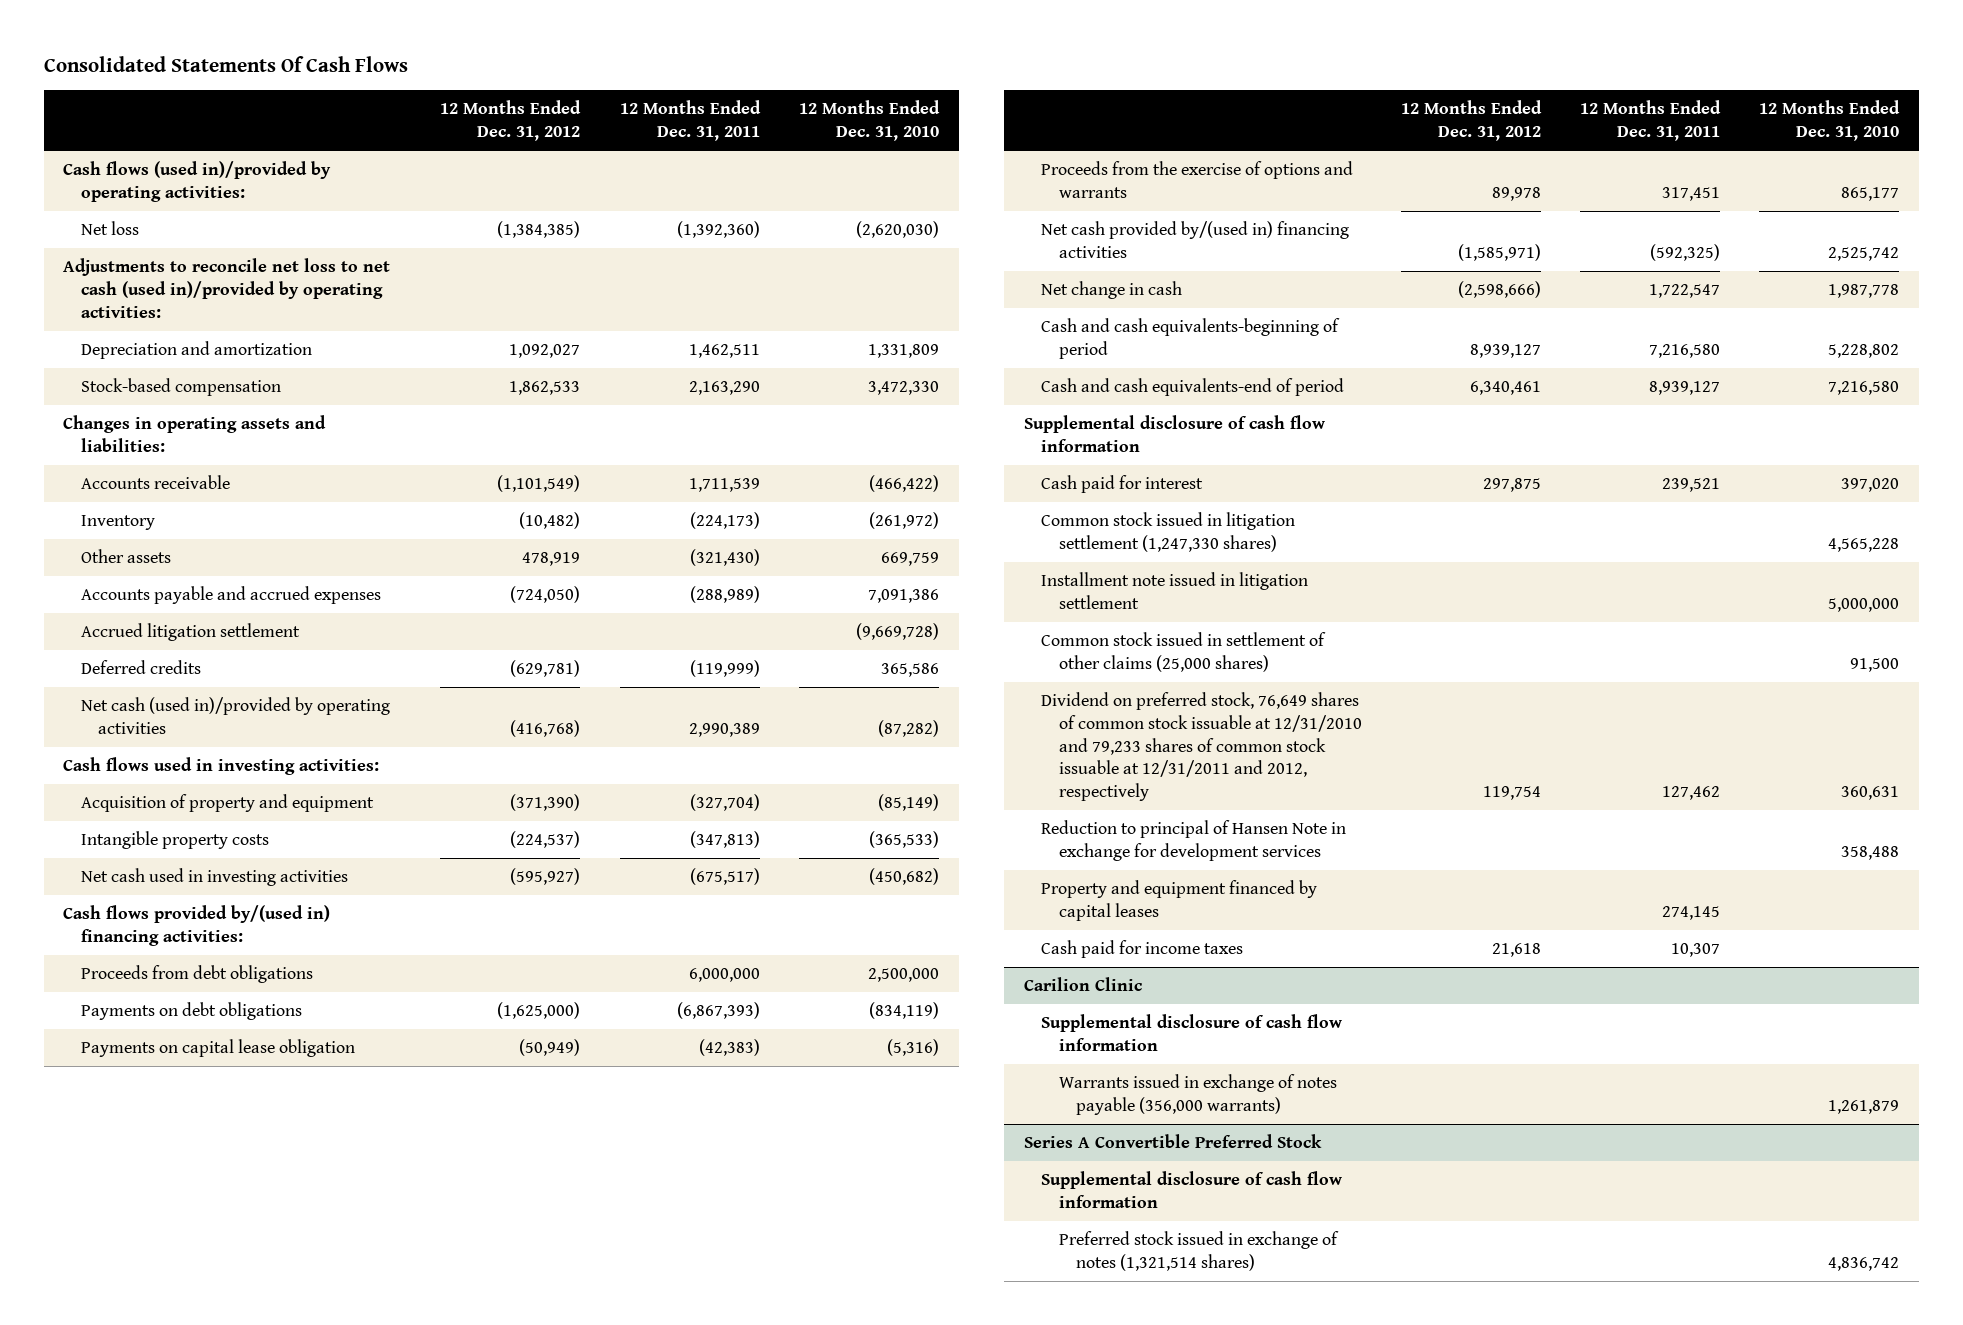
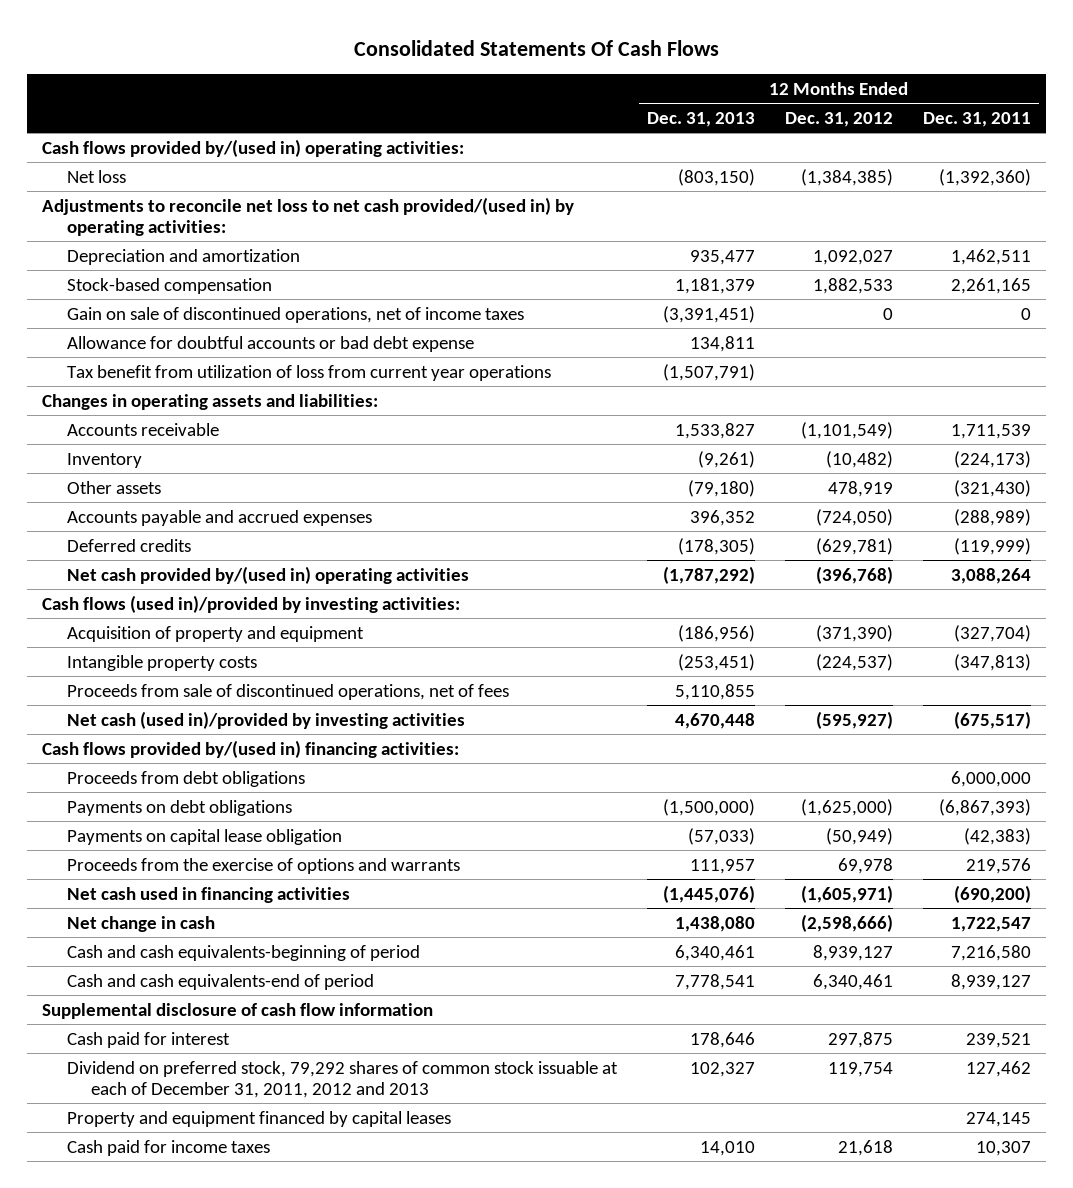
[798,100,940,142] 12 Months Ended Dec. 31, 2010 -> none
none -> [646,111,755,127] Dec. 31, 2013
[63,161,332,202] Cash flows (used in)/provided by operating activities: -> [42,138,465,157] Cash flows provided by/(used in) operating activities:
[63,258,391,318] Adjustments to reconcile net loss to net cash (used in)/provided by operating activities: -> [42,196,575,236] Adjustments to reconcile net loss to net cash provided/(used in) by operating activities:
[509,381,581,396] 1,862,533 -> [812,277,893,294] 1,882,533
[688,381,760,396] 2,163,290 -> [951,277,1032,294] 2,261,165
none -> [66,306,524,323] Gain on sale of discontinued operations, net of income taxes
none -> [66,335,474,352] Allowance for doubtful accounts or bad debt expense
none -> [66,364,551,381] Tax benefit from utilization of loss from current year operations
[80,623,300,642] Accrued litigation settlement -> none
[80,697,390,734] Net cash (used in)/provided by operating activities -> [66,565,469,584] Net cash provided by/(used in) operating activities
[510,719,581,737] (416,768) -> [815,565,893,584] (396,768)
[688,722,760,737] 2,990,389 -> [951,567,1032,584] 3,088,264
[63,757,380,776] Cash flows used in investing activities: -> [42,594,461,613] Cash flows (used in)/provided by investing activities:
none -> [66,683,509,700] Proceeds from sale of discontinued operations, net of fees
[80,868,348,887] Net cash used in investing activities -> [66,710,465,729] Net cash (used in)/provided by investing activities
[1491,186,1541,201] 89,978 -> [837,857,893,874] 69,978
[1662,186,1721,201] 317,451 -> [966,857,1032,874] 219,576
[1041,221,1350,258] Net cash provided by/(used in) financing activities -> [66,886,350,903] Net cash used in financing activities
[1457,243,1541,261] (1,585,971) -> [800,884,893,903] (1,605,971)
[1650,243,1721,261] (592,325) -> [954,884,1032,903] (690,200)
[1041,512,1296,552] Common stock issued in litigation settlement (1,247,330 shares) -> none
[1041,572,1309,609] Installment note issued in litigation settlement -> none
[1041,632,1327,672] Common stock issued in settlement of other claims (25,000 shares) -> none
[1041,820,1347,861] Reduction to principal of Hansen Note in exchange for development services -> none
[1041,692,1362,802] Dividend on preferred stock, 76,649 shares of common stock issuable at 12/31/2010 and 79,233 shares of common stock issuable at 12/31/2011 and 2012, respectively -> [66,1060,618,1098] Dividend on preferred stock, 79,292 shares of common stock issuable at each of December 31, 2011, 2012 and 2013
[1023,977,1142,992] Carilion Clinic -> none
[1041,1014,1343,1051] Supplemental disclosure of cash flow information -> none
[1058,1074,1337,1115] Warrants issued in exchange of notes payable (356,000 warrants) -> none
[1023,1134,1322,1149] Series A Convertible Preferred Stock -> none
[1041,1171,1343,1208] Supplemental disclosure of cash flow information -> none
[1058,1231,1339,1271] Preferred stock issued in exchange of notes (1,321,514 shares) -> none

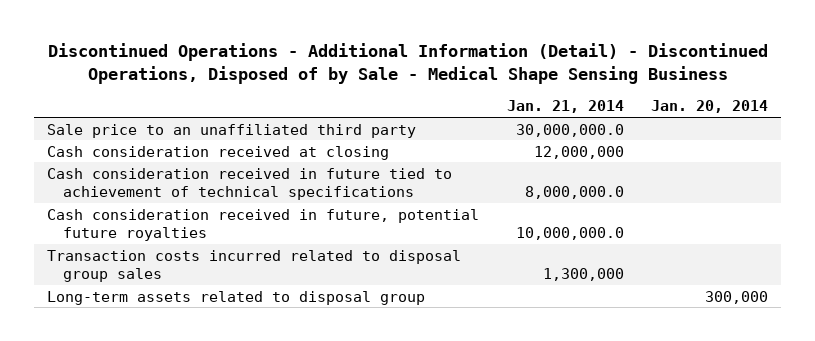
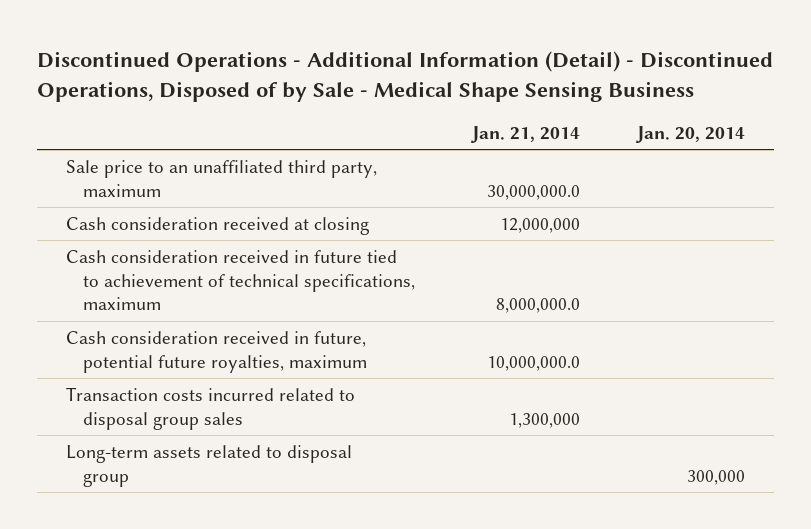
[47,123,417,138] Sale price to an unaffiliated third party -> [65,159,377,197] Sale price to an unaffiliated third party, maximum
[47,167,453,200] Cash consideration received in future tied to achievement of technical specifications -> [65,249,416,311] Cash consideration received in future tied to achievement of technical specifications, maximum
[47,208,480,241] Cash consideration received in future, potential future royalties -> [65,330,368,373] Cash consideration received in future, potential future royalties, maximum

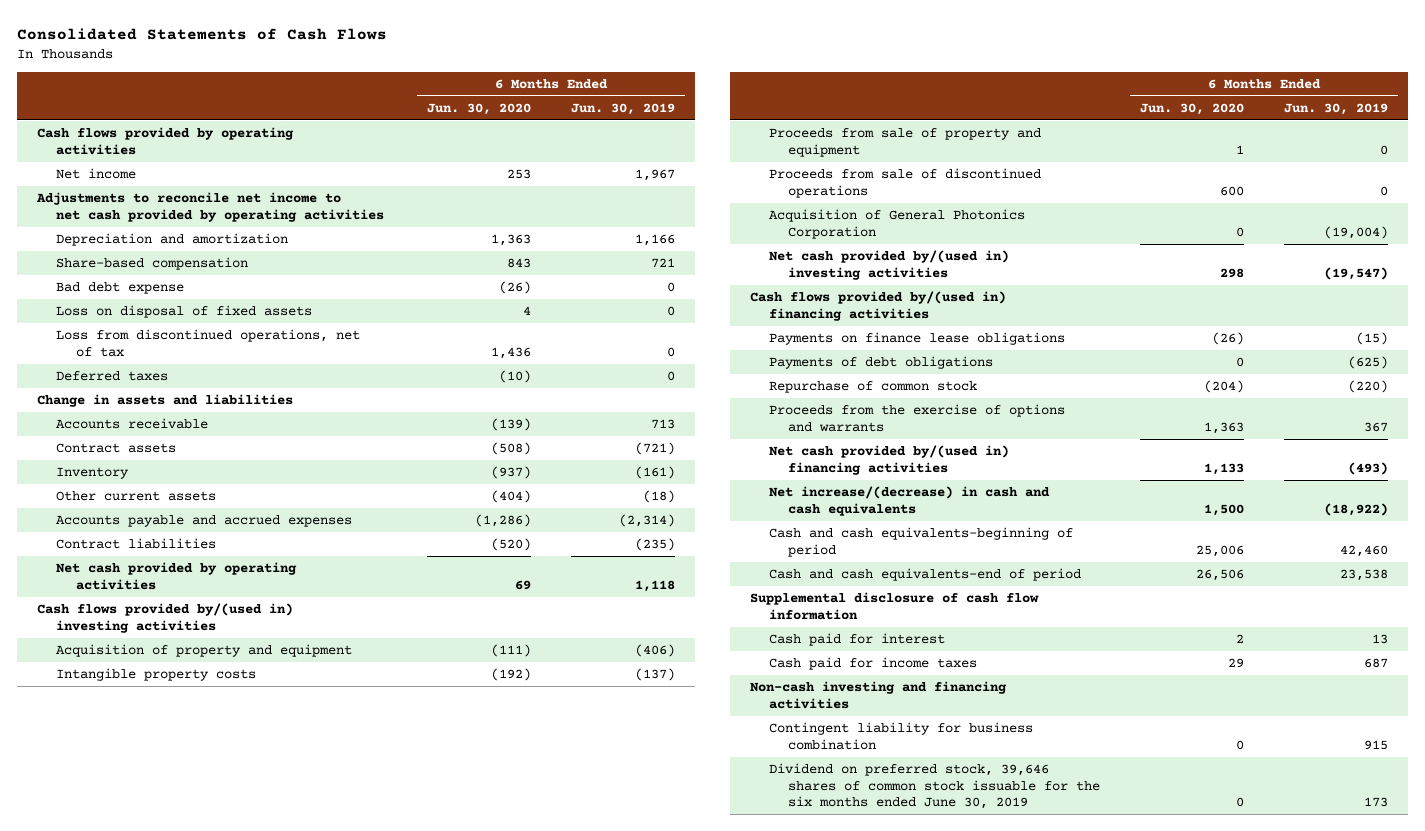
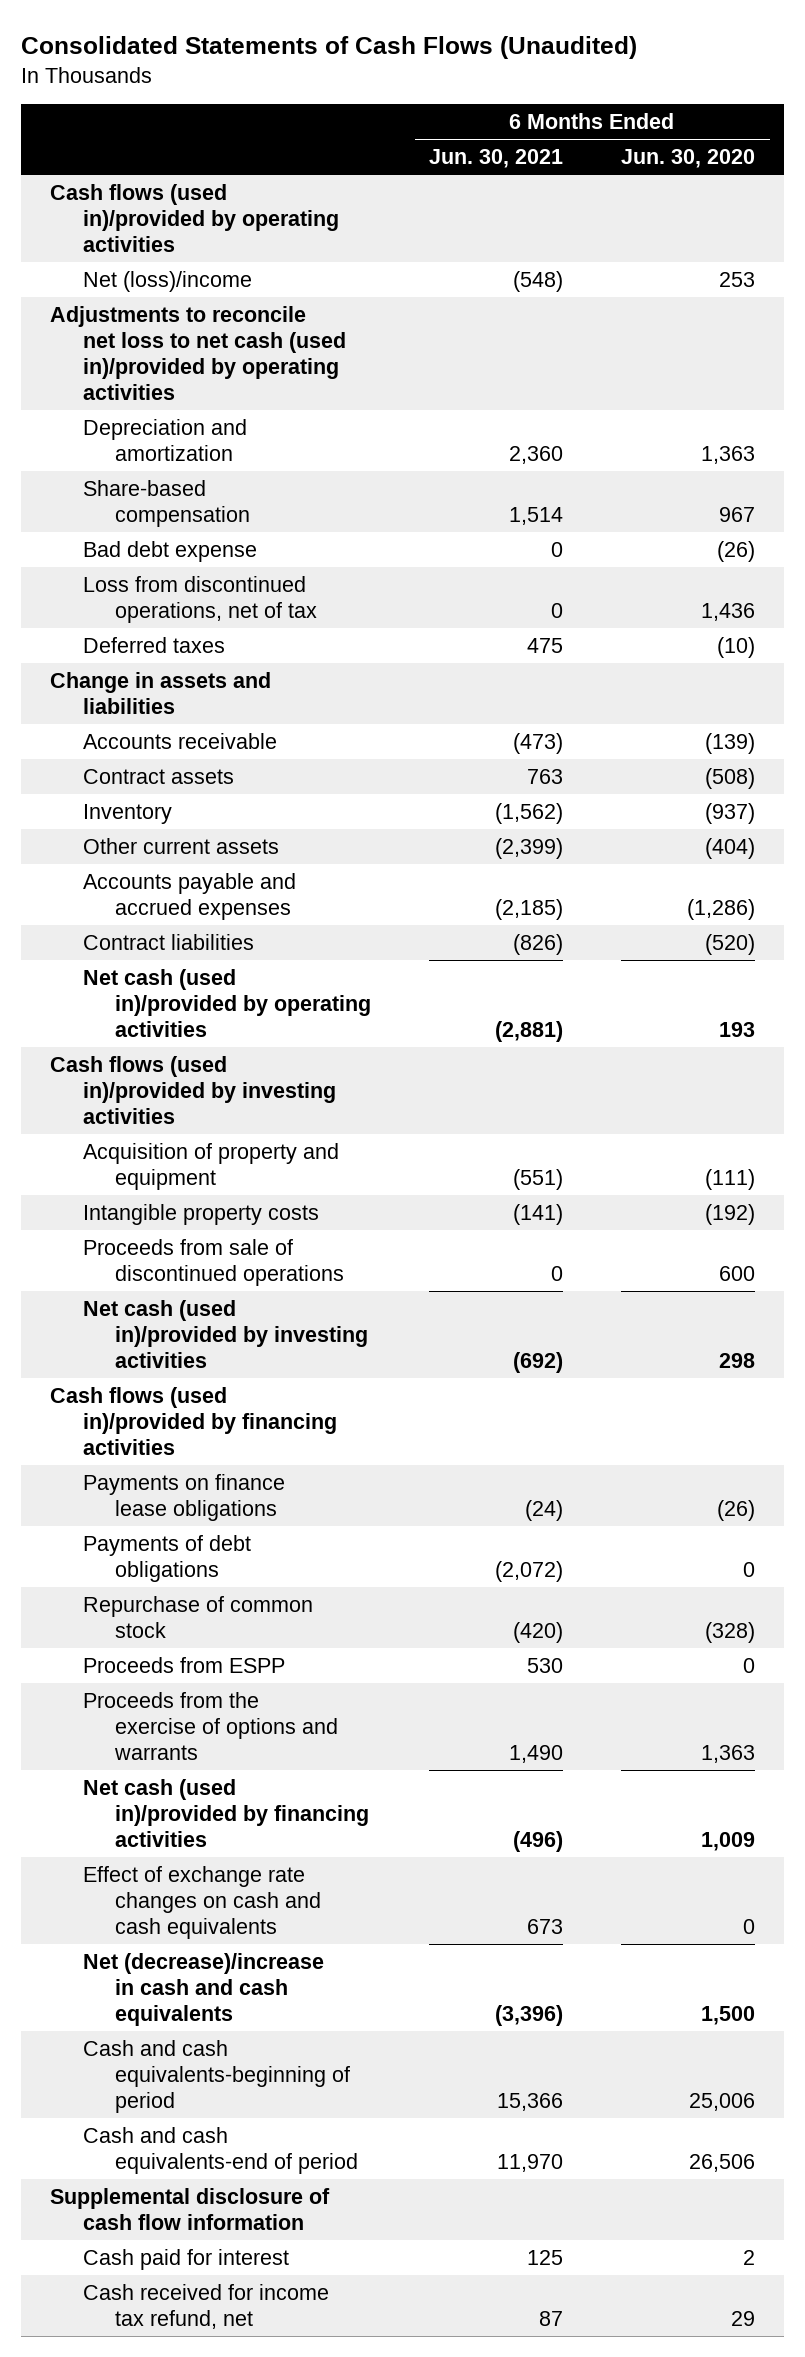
[17,28,388,41] Consolidated Statements of Cash Flows -> [20,36,637,60] Consolidated Statements of Cash Flows (Unaudited)
[571,102,676,115] Jun. 30, 2019 -> none
none -> [429,149,564,169] Jun. 30, 2021
[37,126,295,155] Cash flows provided by operating activities -> [49,183,339,252] Cash flows (used in)/provided by operating activities
[56,167,137,179] Net income -> [82,270,252,292] Net (loss)/income
[36,191,385,222] Adjustments to reconcile net income to net cash provided by operating activities -> [49,305,346,400] Adjustments to reconcile net loss to net cash (used in)/provided by operating activities
[507,257,532,268] 843 -> [719,506,756,522] 967
[56,304,313,318] Loss on disposal of fixed assets -> none
[56,561,298,590] Net cash provided by operating activities -> [82,968,372,1037] Net cash (used in)/provided by operating activities
[515,579,532,590] 69 -> [719,1021,756,1037] 193
[37,602,294,633] Cash flows provided by/(used in) investing activities -> [49,1055,336,1124] Cash flows (used in)/provided by investing activities
[769,127,1042,157] Proceeds from sale of property and equipment -> none
[769,208,1026,239] Acquisition of General Photonics Corporation -> none
[769,249,1010,280] Net cash provided by/(used in) investing activities -> [82,1299,369,1368] Net cash (used in)/provided by investing activities
[749,290,1006,321] Cash flows provided by/(used in) financing activities -> [49,1386,337,1455] Cash flows (used in)/provided by financing activities
[1203,379,1244,393] (204) -> [705,1621,756,1643] (328)
none -> [82,1656,285,1673] Proceeds from ESPP
[769,444,1010,475] Net cash provided by/(used in) financing activities -> [82,1778,370,1847] Net cash (used in)/provided by financing activities
[1203,462,1244,475] 1,133 -> [701,1831,756,1851] 1,009
none -> [82,1865,322,1939] Effect of exchange rate changes on cash and cash equivalents
[769,485,1051,516] Net increase/(decrease) in cash and cash equivalents -> [82,1952,324,2026] Net (decrease)/increase in cash and cash equivalents
[749,680,1007,709] Non-cash investing and financing activities -> none
[769,721,1034,750] Contingent liability for business combination -> none
[769,762,1101,810] Dividend on preferred stock, 39,646 shares of common stock issuable for the six months ended June 30, 2019 -> none
[769,656,978,670] Cash paid for income taxes -> [82,2283,329,2329] Cash received for income tax refund, net

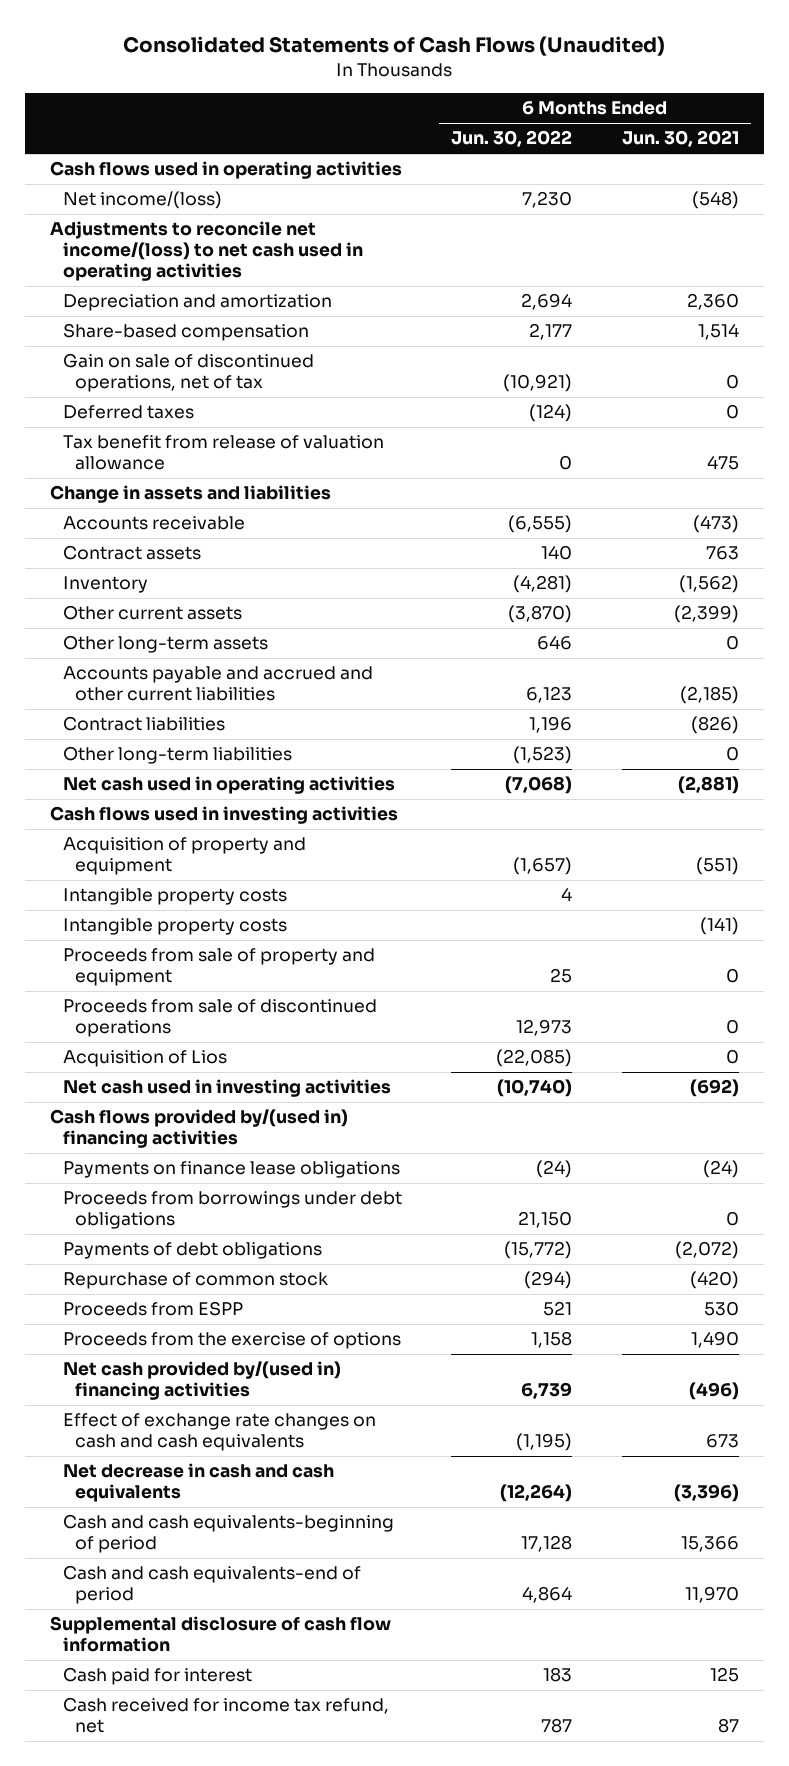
[621,149,756,169] Jun. 30, 2020 -> none
none -> [451,130,573,148] Jun. 30, 2022
[49,183,339,252] Cash flows (used in)/provided by operating activities -> [49,161,402,180] Cash flows used in operating activities
[82,270,252,292] Net (loss)/income -> [62,191,222,210] Net income/(loss)
[49,305,346,400] Adjustments to reconcile net loss to net cash (used in)/provided by operating activities -> [49,221,363,282] Adjustments to reconcile net income/(loss) to net cash used in operating activities
[82,540,257,562] Bad debt expense -> none
[82,575,318,623] Loss from discontinued operations, net of tax -> [62,353,314,393] Gain on sale of discontinued operations, net of tax
[527,637,564,653] 475 -> [725,404,739,420] 0
none -> [62,435,384,471] Tax benefit from release of valuation allowance
none -> [62,635,268,654] Other long-term assets
[82,872,296,920] Accounts payable and accrued expenses -> [62,666,373,702] Accounts payable and accrued and other current liabilities
none -> [62,746,292,765] Other long-term liabilities
[82,968,372,1037] Net cash (used in)/provided by operating activities -> [62,776,395,795] Net cash used in operating activities
[49,1055,336,1124] Cash flows (used in)/provided by investing activities -> [49,806,398,825] Cash flows used in investing activities
none -> [62,888,287,906] Intangible property costs
none -> [62,948,375,987] Proceeds from sale of property and equipment
none -> [62,1050,227,1068] Acquisition of Lios
[82,1299,369,1368] Net cash (used in)/provided by investing activities -> [62,1079,391,1098] Net cash used in investing activities
[49,1386,337,1455] Cash flows (used in)/provided by financing activities -> [49,1109,348,1149] Cash flows provided by/(used in) financing activities
none -> [62,1191,402,1230] Proceeds from borrowings under debt obligations
[82,1691,339,1760] Proceeds from the exercise of options and warrants -> [62,1332,401,1350] Proceeds from the exercise of options
[82,1778,370,1847] Net cash (used in)/provided by financing activities -> [62,1361,341,1401] Net cash provided by/(used in) financing activities
[82,1952,324,2026] Net (decrease)/increase in cash and cash equivalents -> [62,1463,334,1503] Net decrease in cash and cash equivalents

